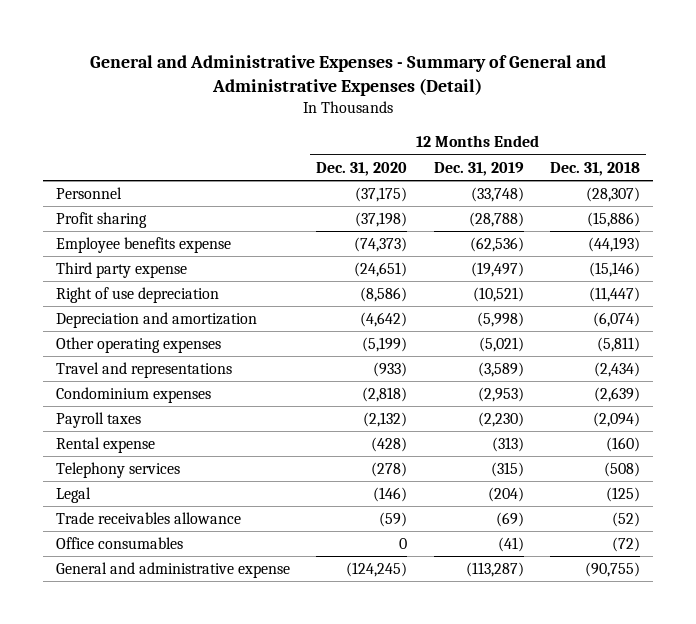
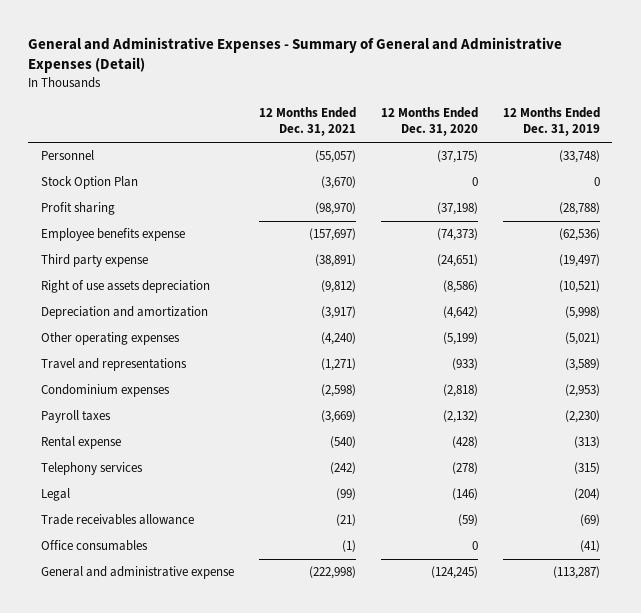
[549,161,640,176] Dec. 31, 2018 -> none
none -> [258,107,356,137] 12 Months Ended Dec. 31, 2021
none -> [40,176,138,190] Stock Option Plan
[56,287,220,304] Right of use depreciation -> [40,280,210,294] Right of use assets depreciation

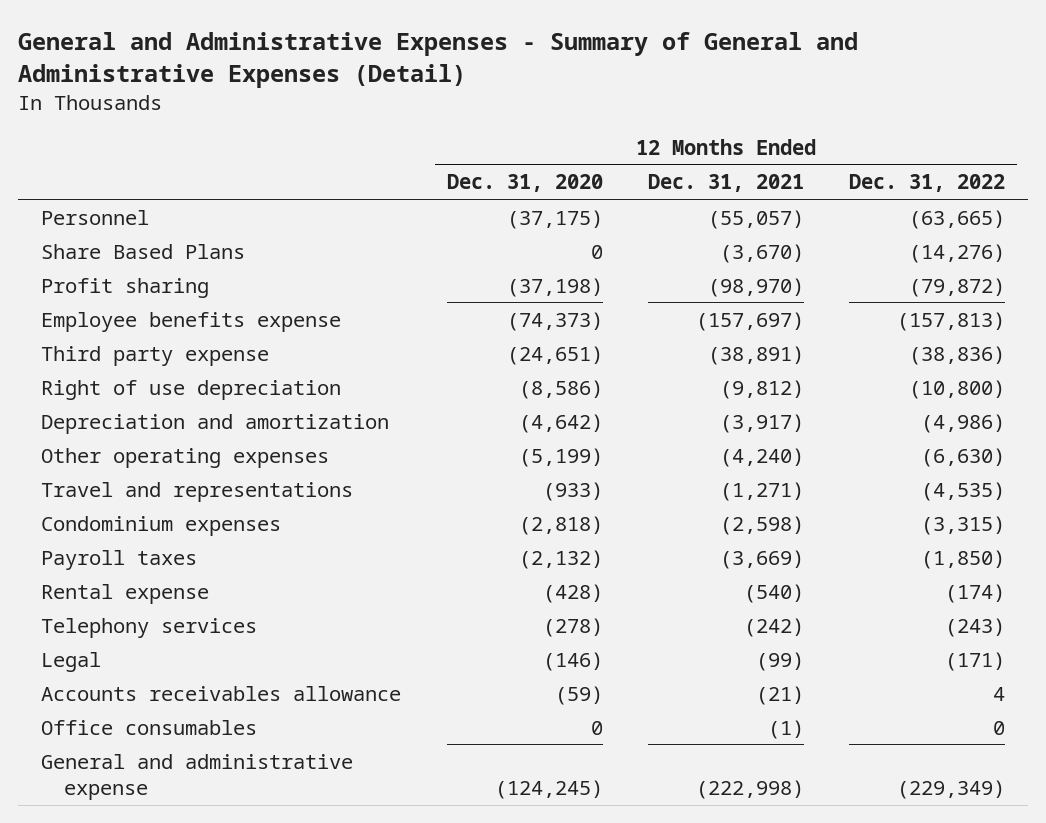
[502,107,600,137] 12 Months Ended Dec. 31, 2019 -> none
none -> [849,174,1006,193] Dec. 31, 2022
[40,176,138,190] Stock Option Plan -> [41,243,246,259] Share Based Plans
[40,280,210,294] Right of use assets depreciation -> [41,379,342,400] Right of use depreciation
[40,514,194,526] Trade receivables allowance -> [41,685,402,701] Accounts receivables allowance

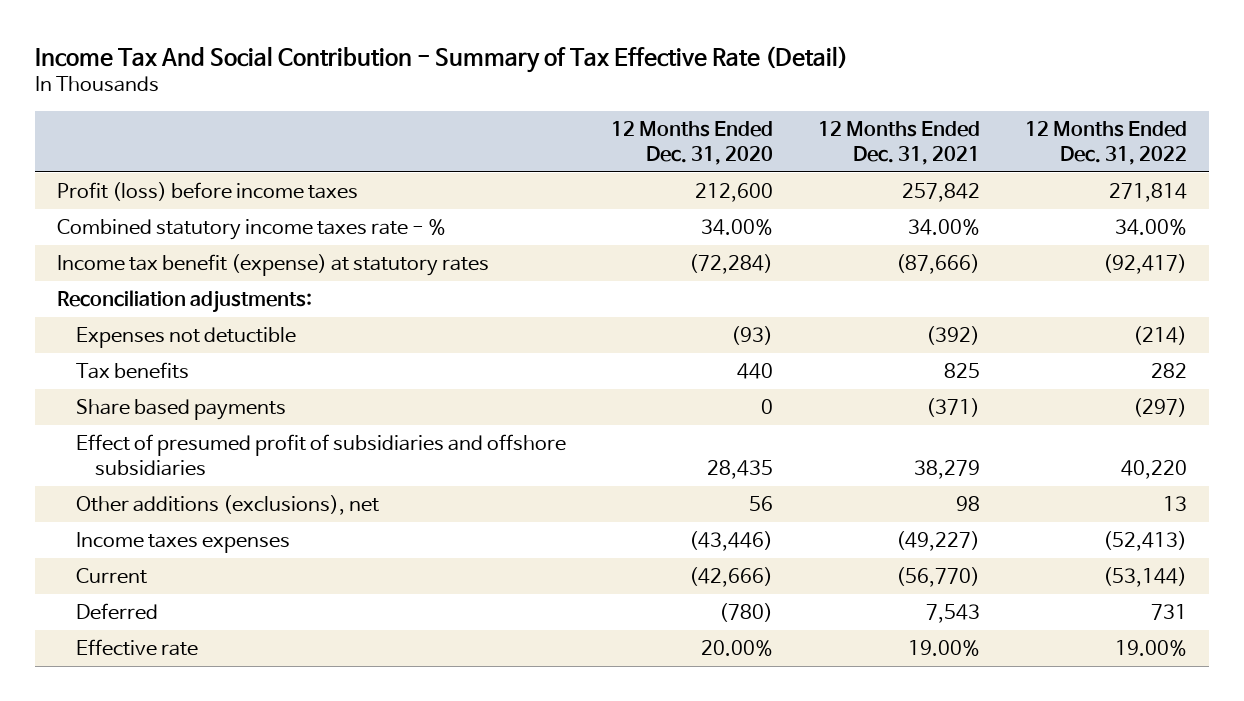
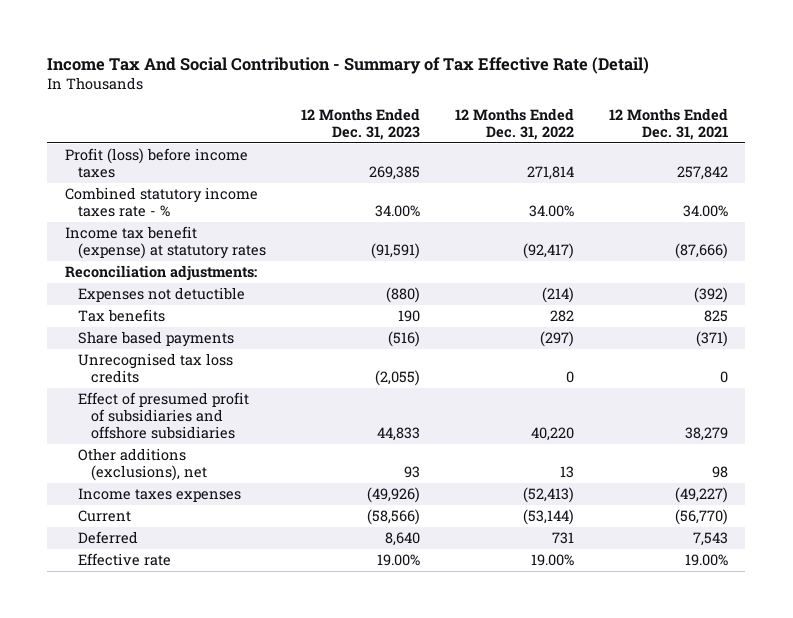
[611,120,774,165] 12 Months Ended Dec. 31, 2020 -> none
none -> [300,108,420,141] 12 Months Ended Dec. 31, 2023
none -> [77,353,233,384] Unrecognised tax loss credits

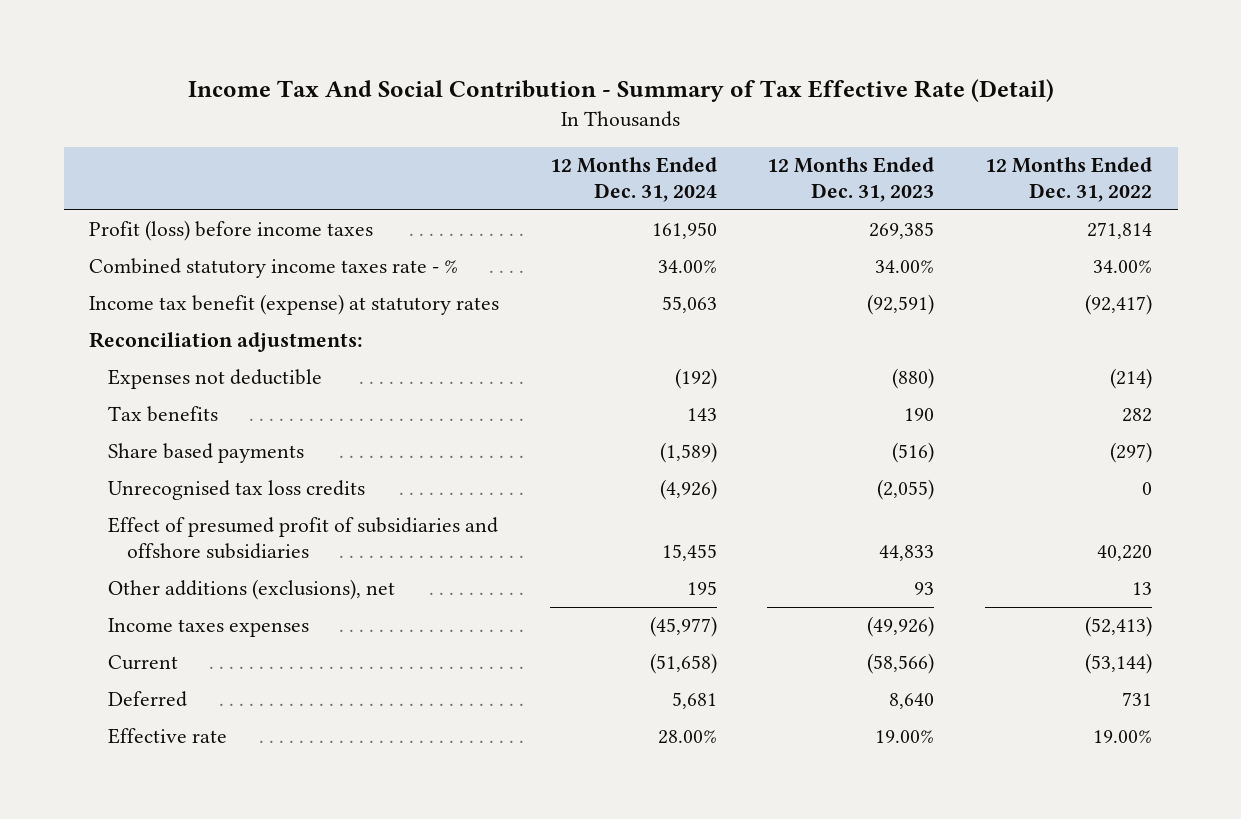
[608,108,728,141] 12 Months Ended Dec. 31, 2021 -> none
none -> [549,157,717,203] 12 Months Ended Dec. 31, 2024
[370,243,420,260] (91,591) -> [867,294,935,316] (92,591)
[77,287,245,303] Expenses not detuctible -> [107,369,322,390] Expenses not deductible

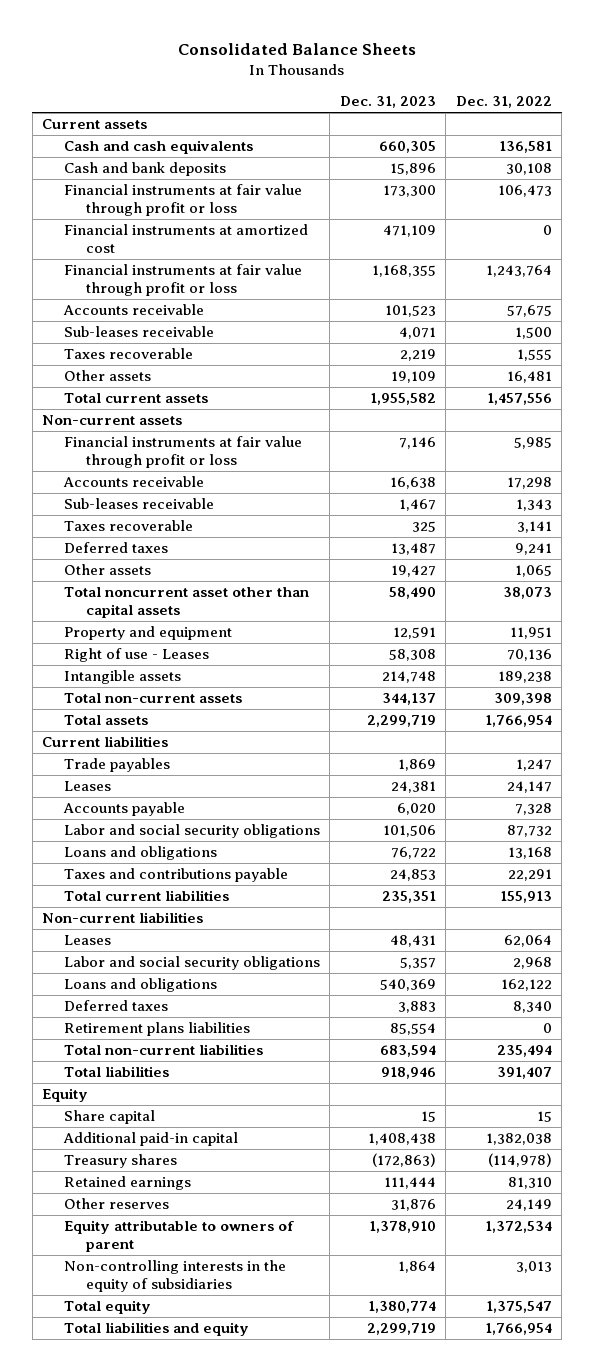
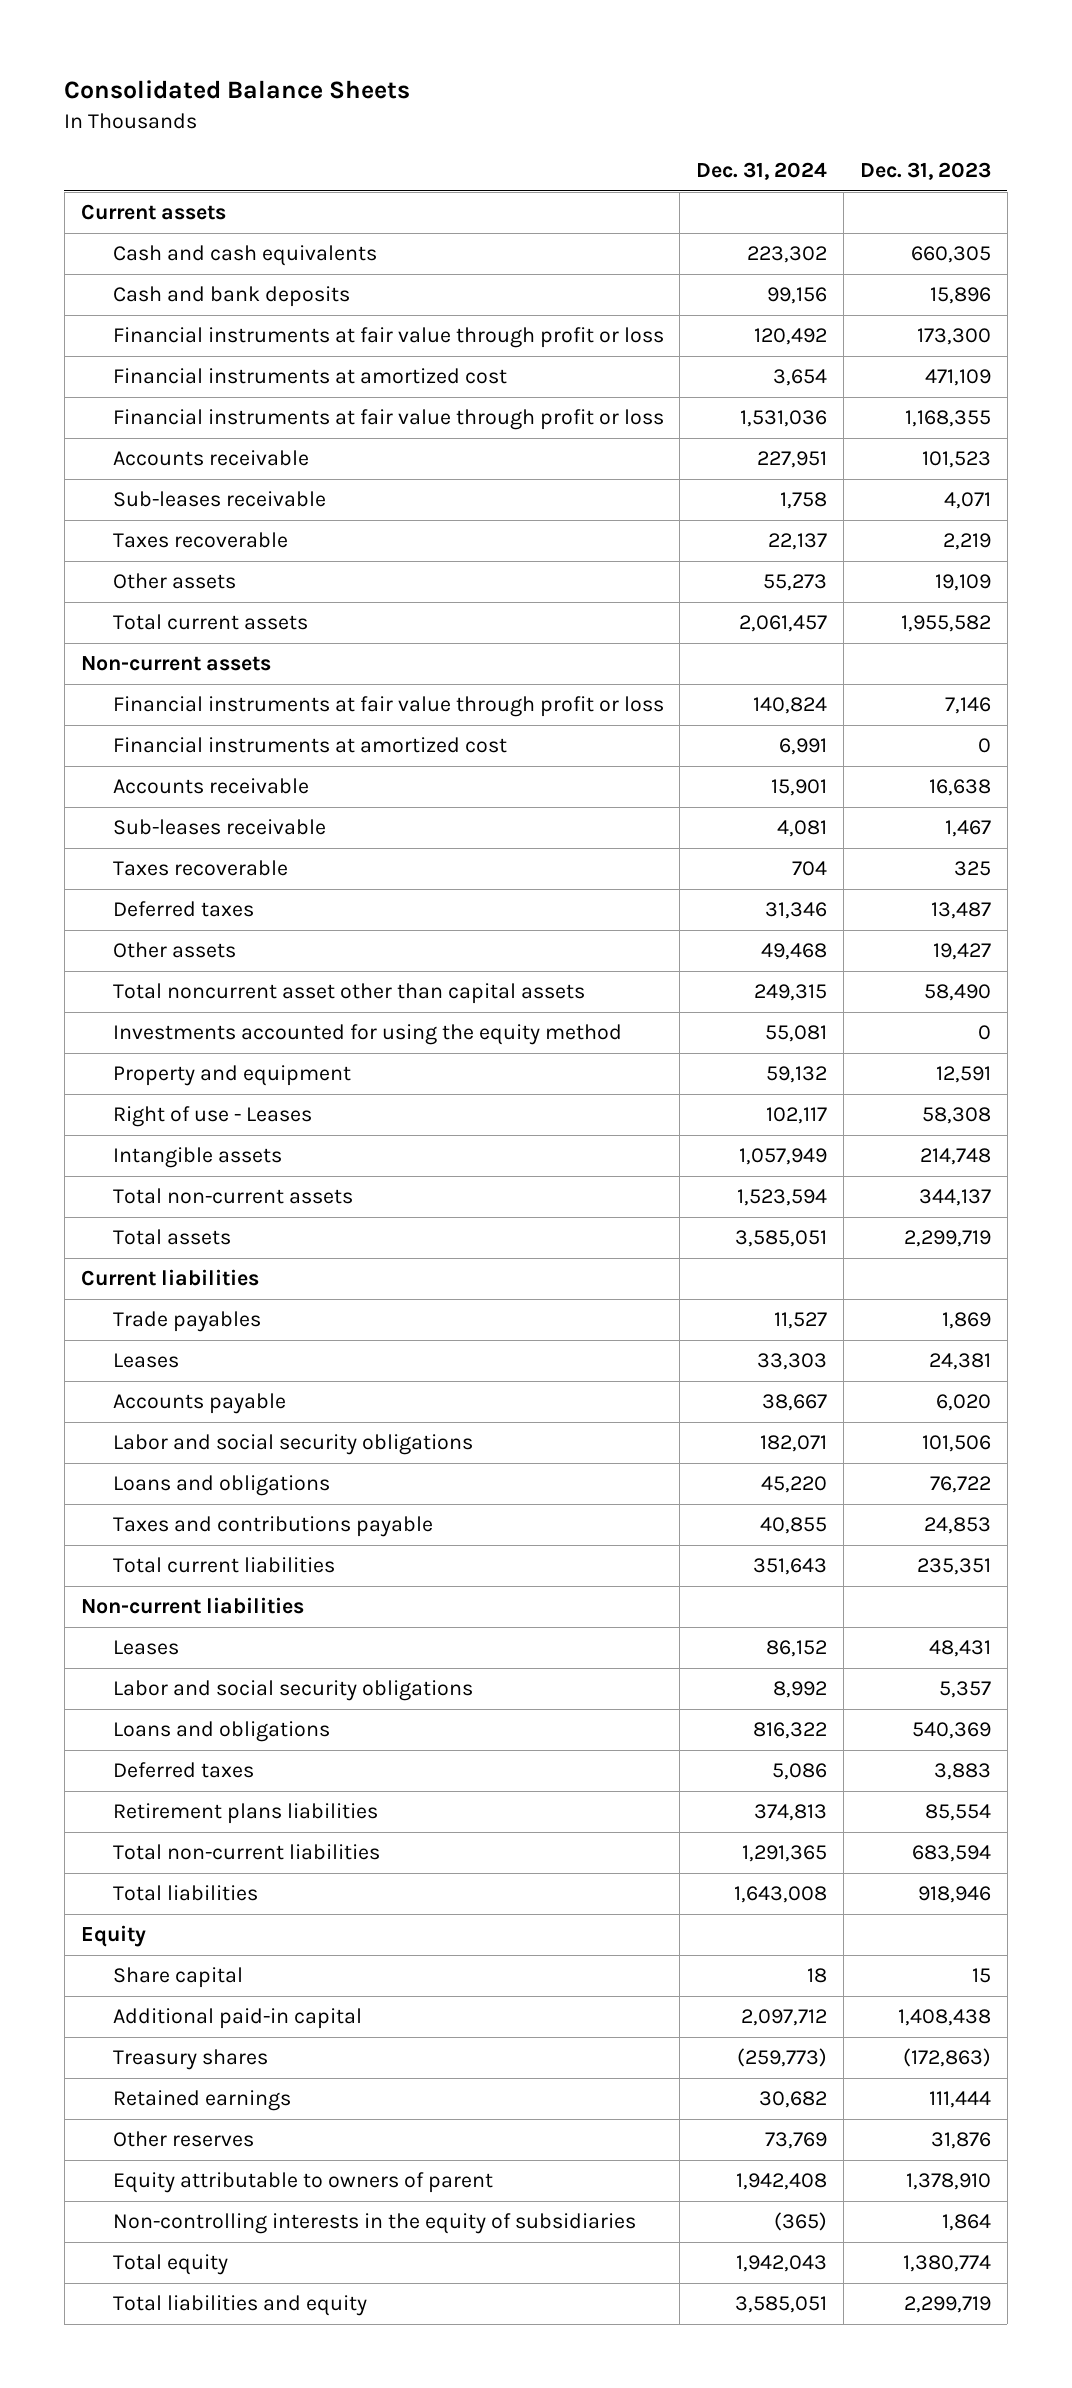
[455,96,552,109] Dec. 31, 2022 -> none
none -> [696,161,828,180] Dec. 31, 2024
none -> [112,737,507,754] Financial instruments at amortized cost
none -> [112,1024,622,1046] Investments accounted for using the equity method

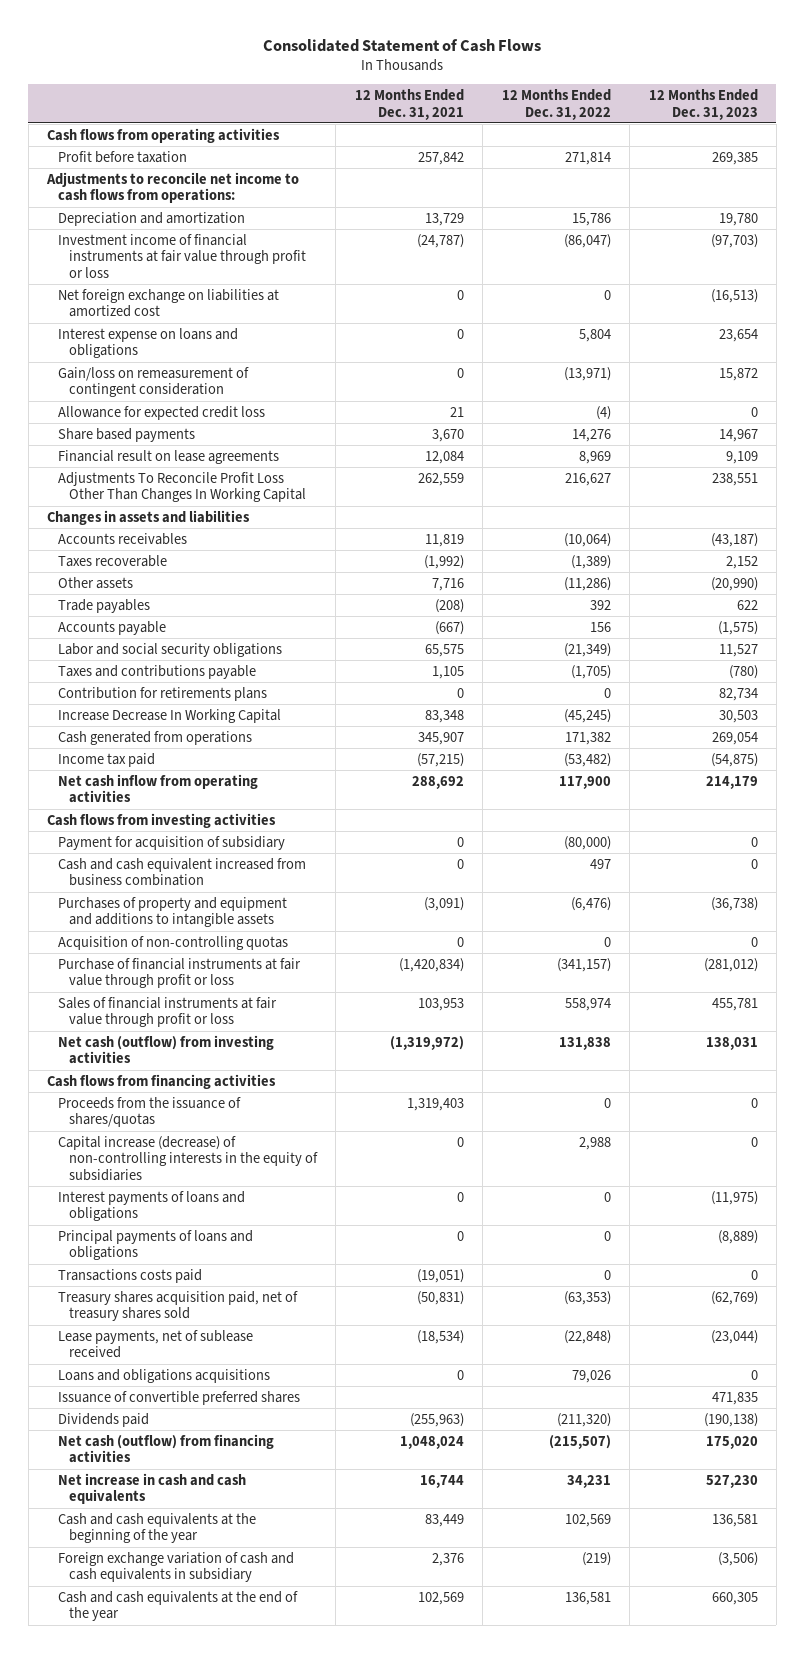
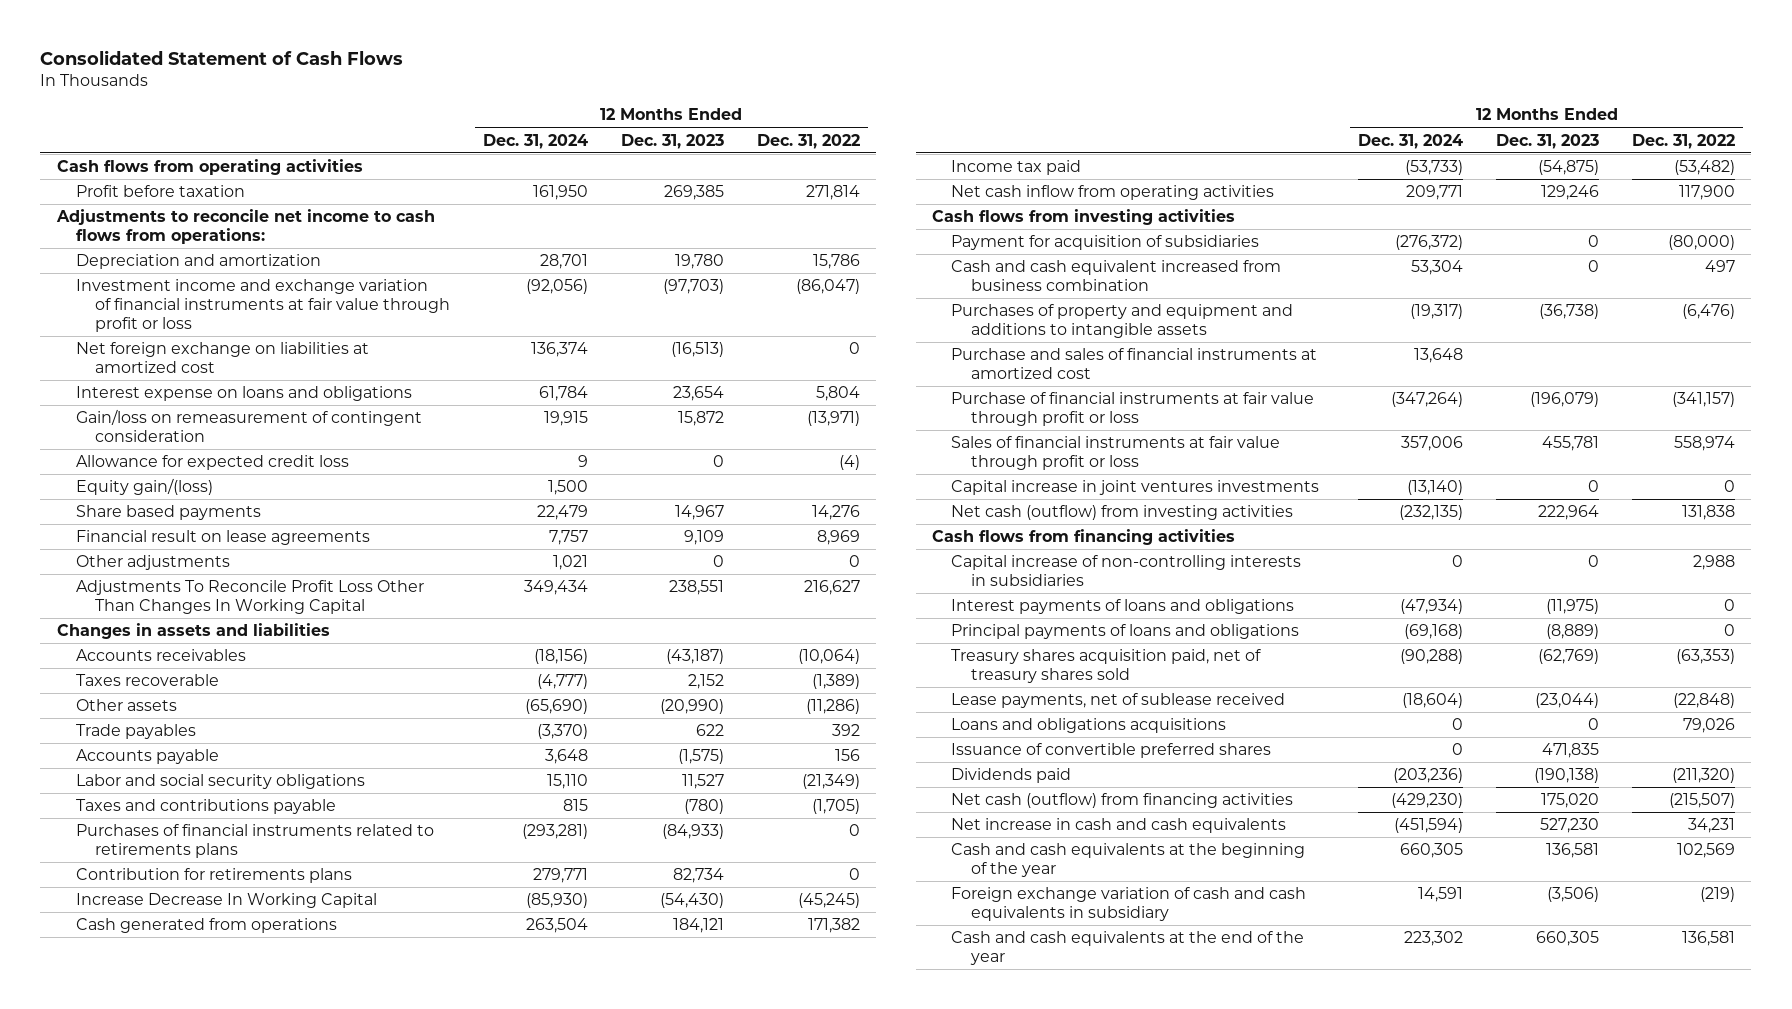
[354,89,464,120] 12 Months Ended Dec. 31, 2021 -> none
none -> [483,133,589,149] Dec. 31, 2024
[58,233,306,278] Investment income of financial instruments at fair value through profit or loss -> [76,279,451,332] Investment income and exchange variation of financial instruments at fair value through profit or loss
none -> [76,478,214,496] Equity gain/(loss)
none -> [76,555,231,571] Other adjustments
none -> [76,824,435,858] Purchases of financial instruments related to retirements plans
[718,709,758,723] 30,503 -> [659,893,724,909] (54,430)
[711,731,758,745] 269,054 -> [672,918,724,934] 184,121
[705,775,758,789] 214,179 -> [1541,185,1600,201] 129,246
[58,835,286,850] Payment for acquisition of subsidiary -> [951,235,1260,251] Payment for acquisition of subsidiaries
[58,935,289,950] Acquisition of non-controlling quotas -> none
none -> [951,348,1318,379] Purchase and sales of financial instruments at amortized cost
[703,957,758,972] (281,012) -> [1530,392,1600,408] (196,079)
none -> [951,480,1320,496] Capital increase in joint ventures investments
[705,1036,758,1050] 138,031 -> [1538,505,1600,521] 222,964
[58,1096,242,1128] Proceeds from the issuance of shares/quotas -> none
[58,1135,318,1181] Capital increase (decrease) of non-controlling interests in the equity of subsidiaries -> [951,555,1302,586] Capital increase of non-controlling interests in subsidiaries
[58,1268,203,1283] Transactions costs paid -> none

